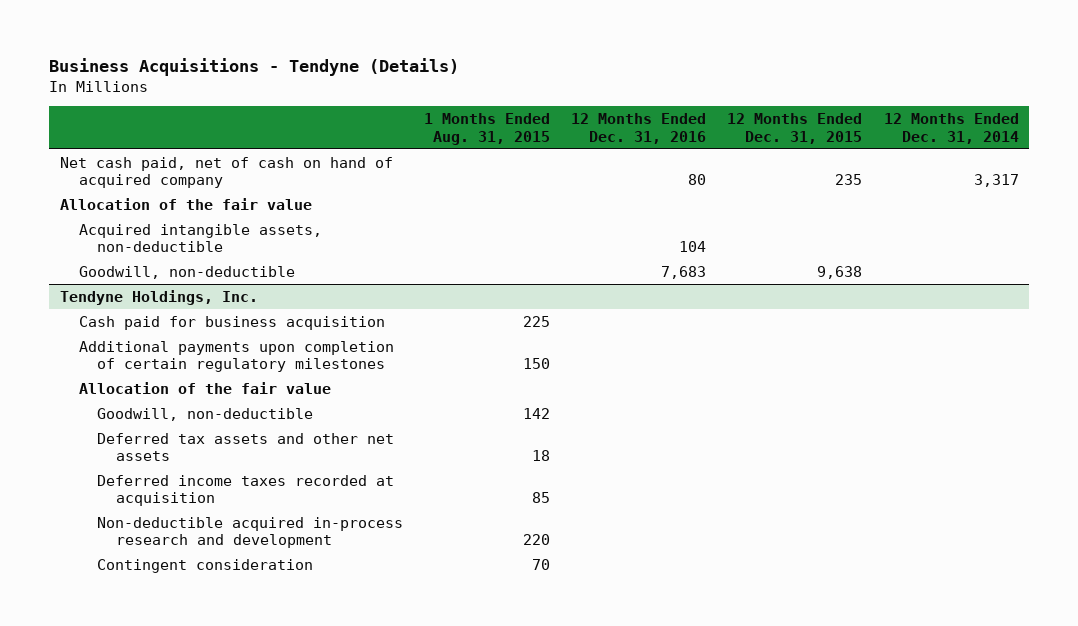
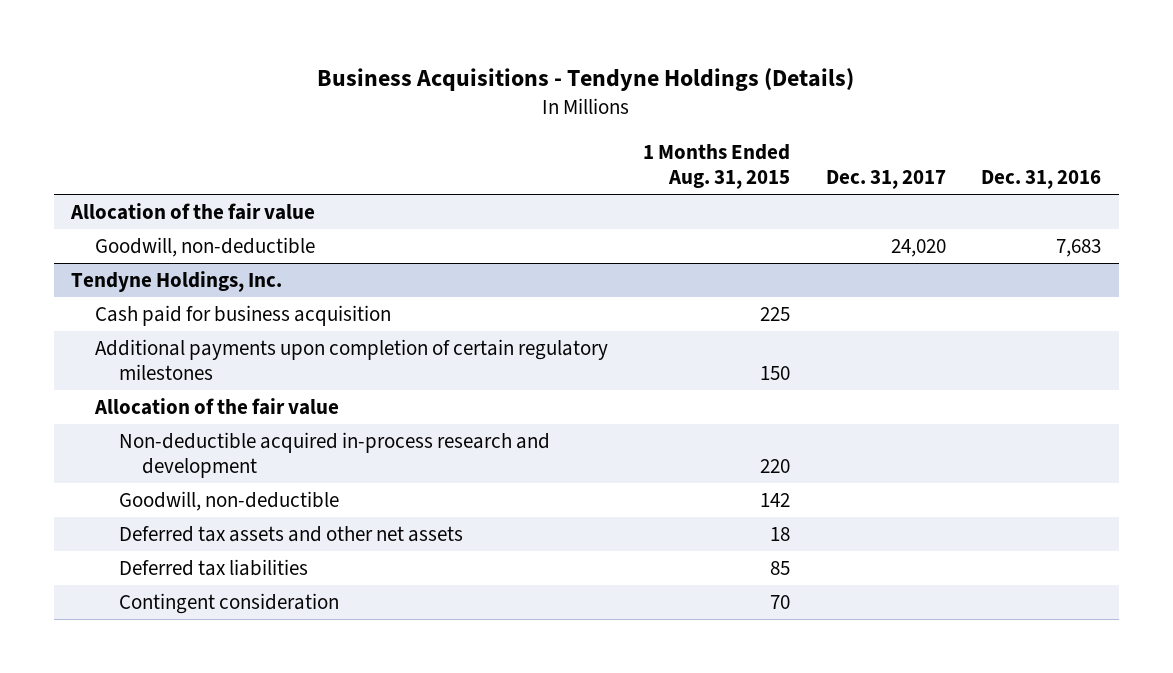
[49,58,460,77] Business Acquisitions - Tendyne (Details) -> [317,68,855,92] Business Acquisitions - Tendyne Holdings (Details)
[571,113,707,144] 12 Months Ended Dec. 31, 2016 -> none
[727,113,863,144] 12 Months Ended Dec. 31, 2015 -> none
[883,113,1019,144] 12 Months Ended Dec. 31, 2014 -> none
none -> [825,169,946,189] Dec. 31, 2017
none -> [981,169,1102,189] Dec. 31, 2016
[59,156,393,189] Net cash paid, net of cash on hand of acquired company -> none
[78,223,322,253] Acquired intangible assets, non-deductible -> none
[97,516,404,549] Non-deductible acquired in-process research and development -> [118,431,550,478] Non-deductible acquired in-process research and development
[97,474,395,507] Deferred income taxes recorded at acquisition -> [118,558,308,576] Deferred tax liabilities

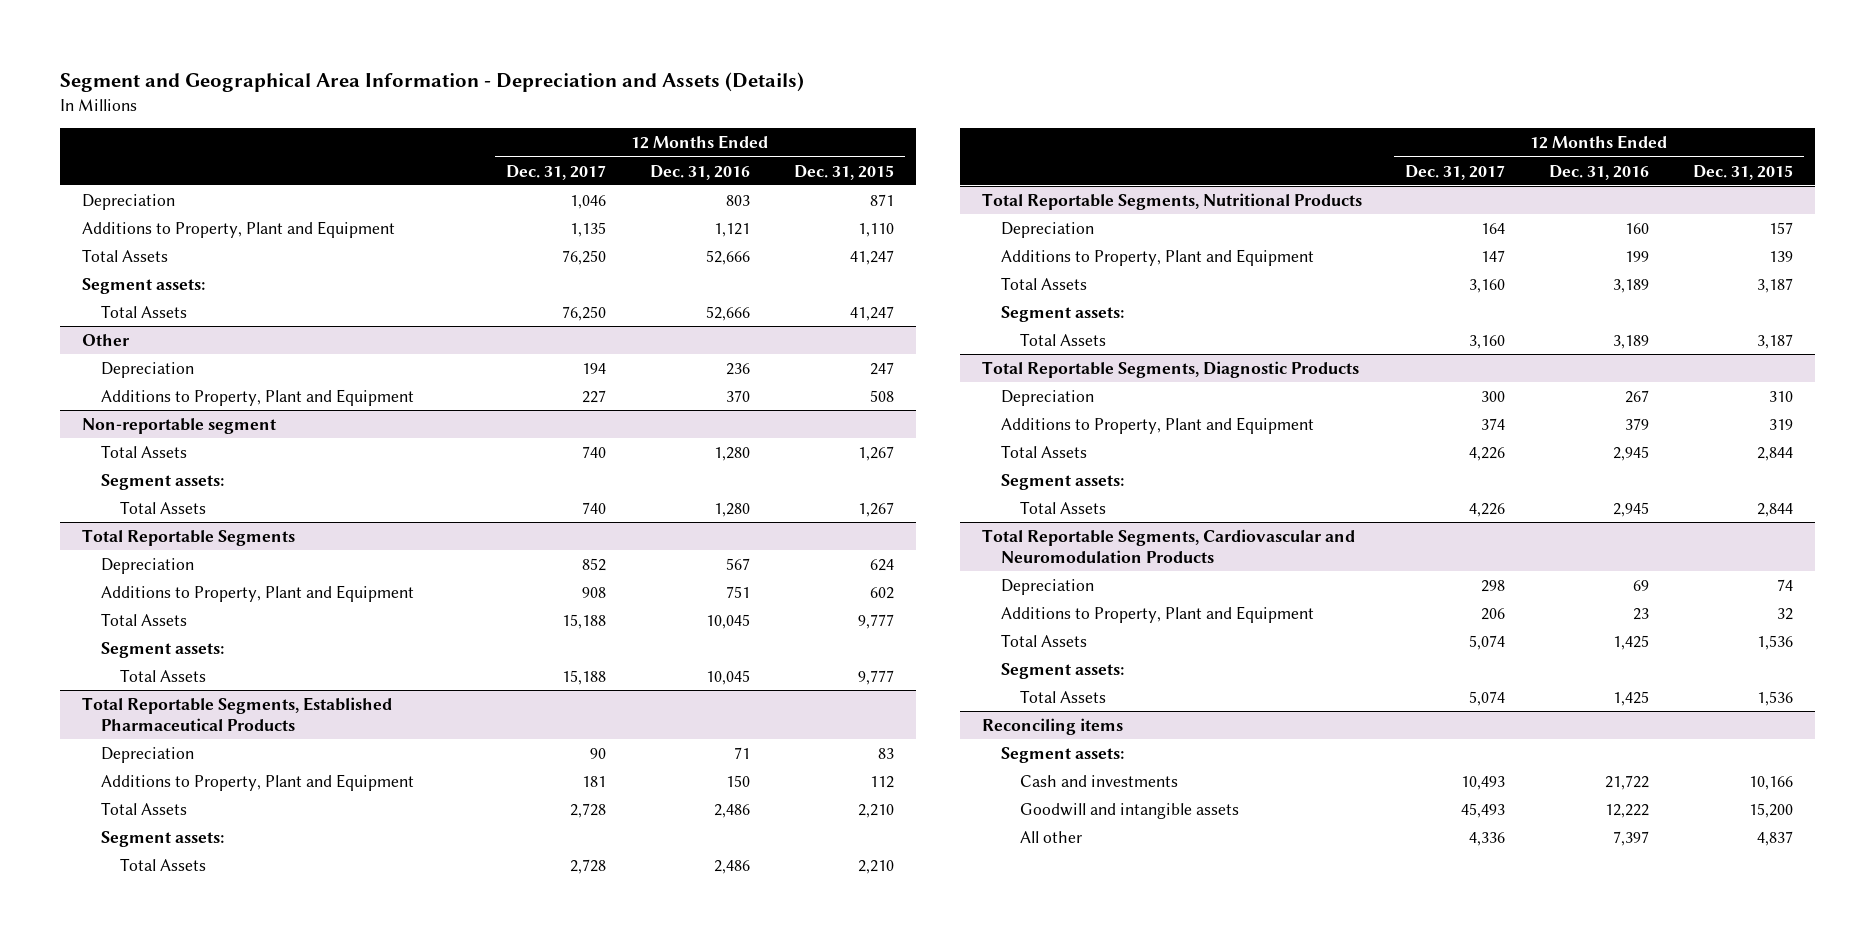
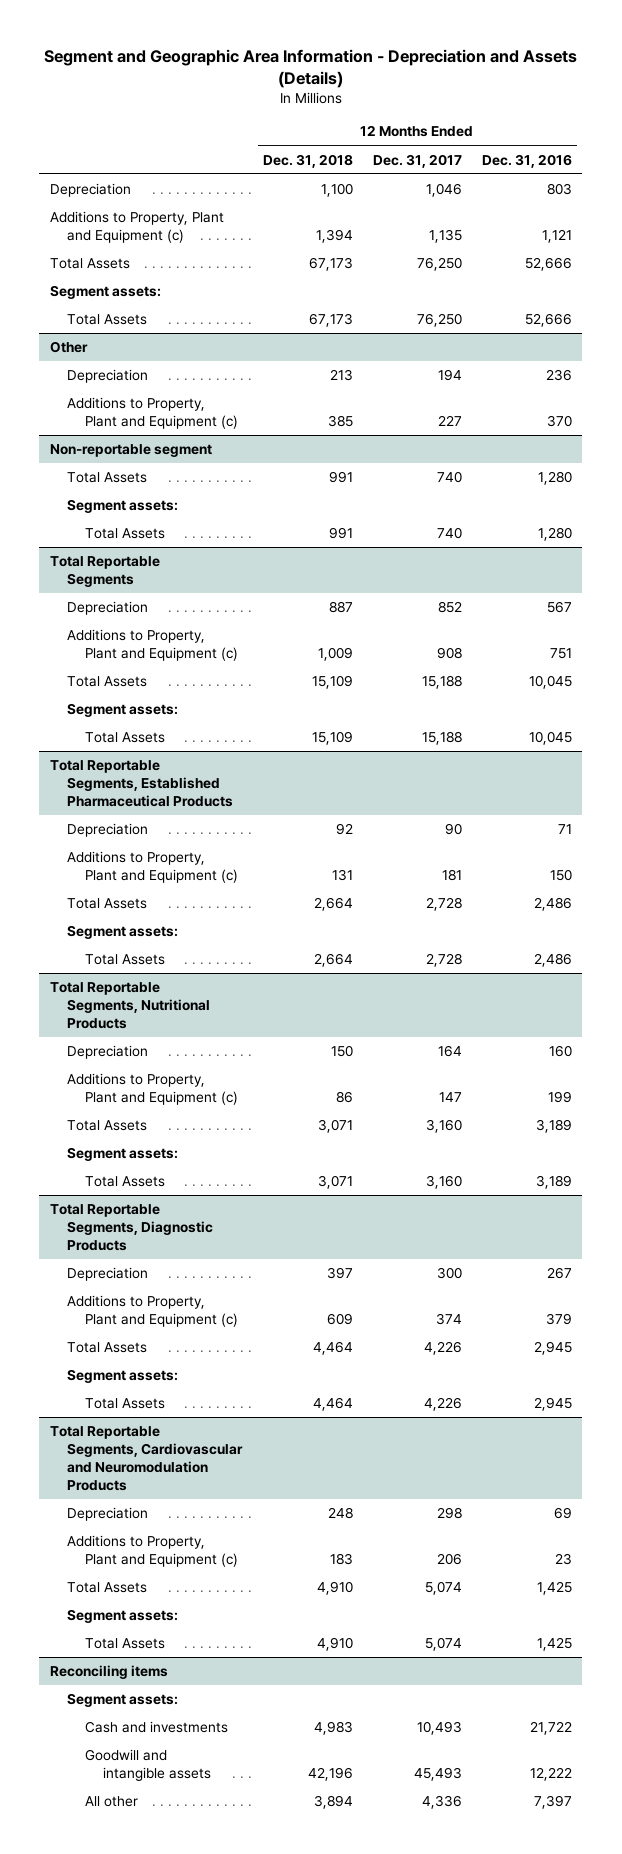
[59,72,804,93] Segment and Geographical Area Information - Depreciation and Assets (Details) -> [43,48,577,88] Segment and Geographic Area Information - Depreciation and Assets (Details)
[793,164,894,180] Dec. 31, 2015 -> none
none -> [262,153,353,168] Dec. 31, 2018
[81,220,395,238] Additions to Property, Plant and Equipment -> [49,211,224,244] Additions to Property, Plant and Equipment (c)
[100,388,414,406] Additions to Property, Plant and Equipment -> [67,397,239,430] Additions to Property, Plant and Equipment (c)
[100,584,414,602] Additions to Property, Plant and Equipment -> [67,629,239,662] Additions to Property, Plant and Equipment (c)
[100,773,414,791] Additions to Property, Plant and Equipment -> [67,851,239,884] Additions to Property, Plant and Equipment (c)
[1000,248,1314,266] Additions to Property, Plant and Equipment -> [67,1073,239,1106] Additions to Property, Plant and Equipment (c)
[1000,416,1314,434] Additions to Property, Plant and Equipment -> [67,1295,239,1328] Additions to Property, Plant and Equipment (c)
[1000,605,1314,623] Additions to Property, Plant and Equipment -> [67,1535,239,1568] Additions to Property, Plant and Equipment (c)

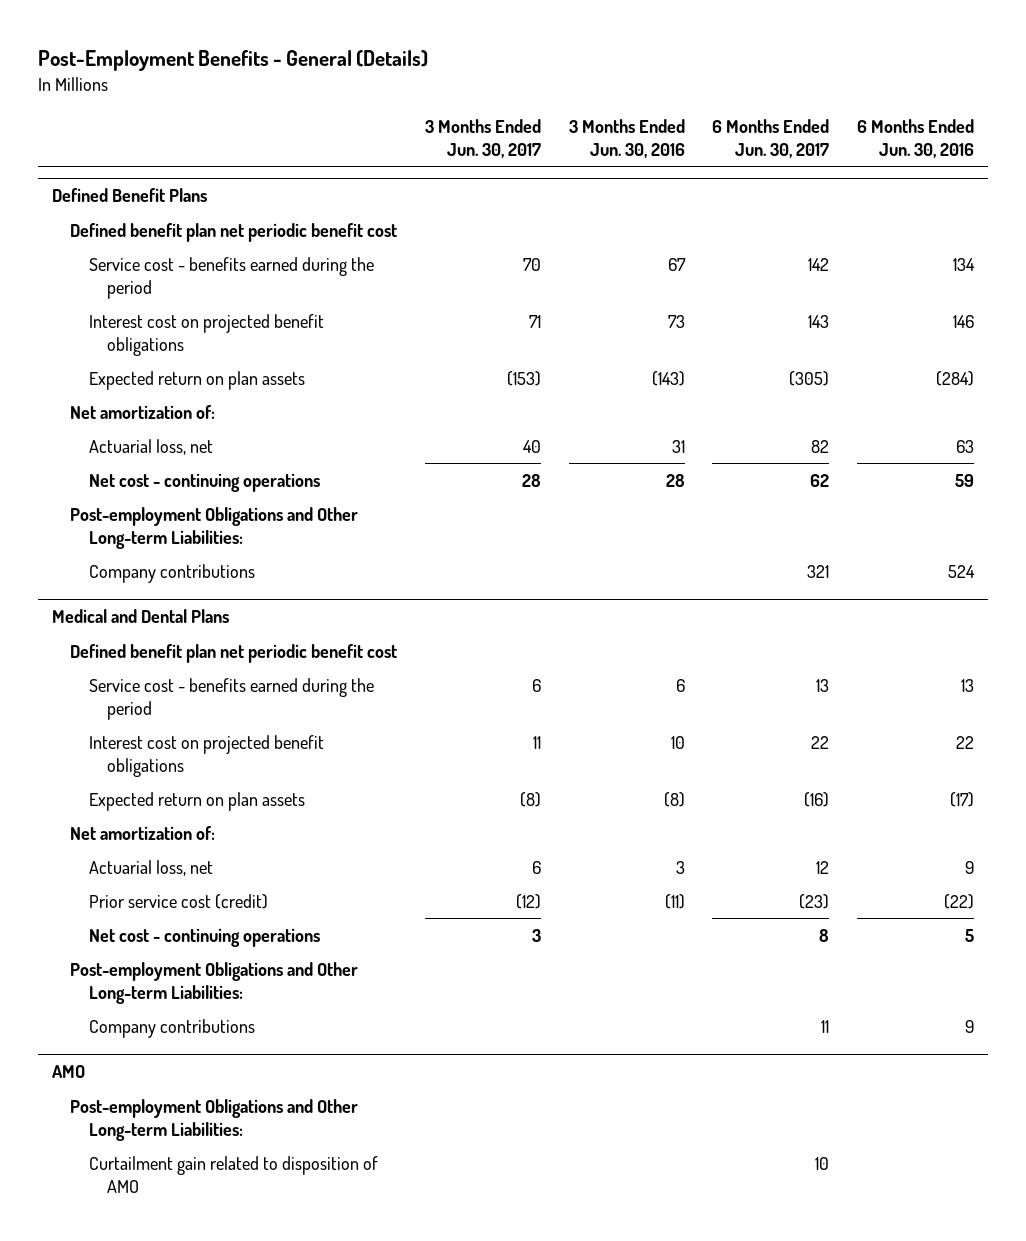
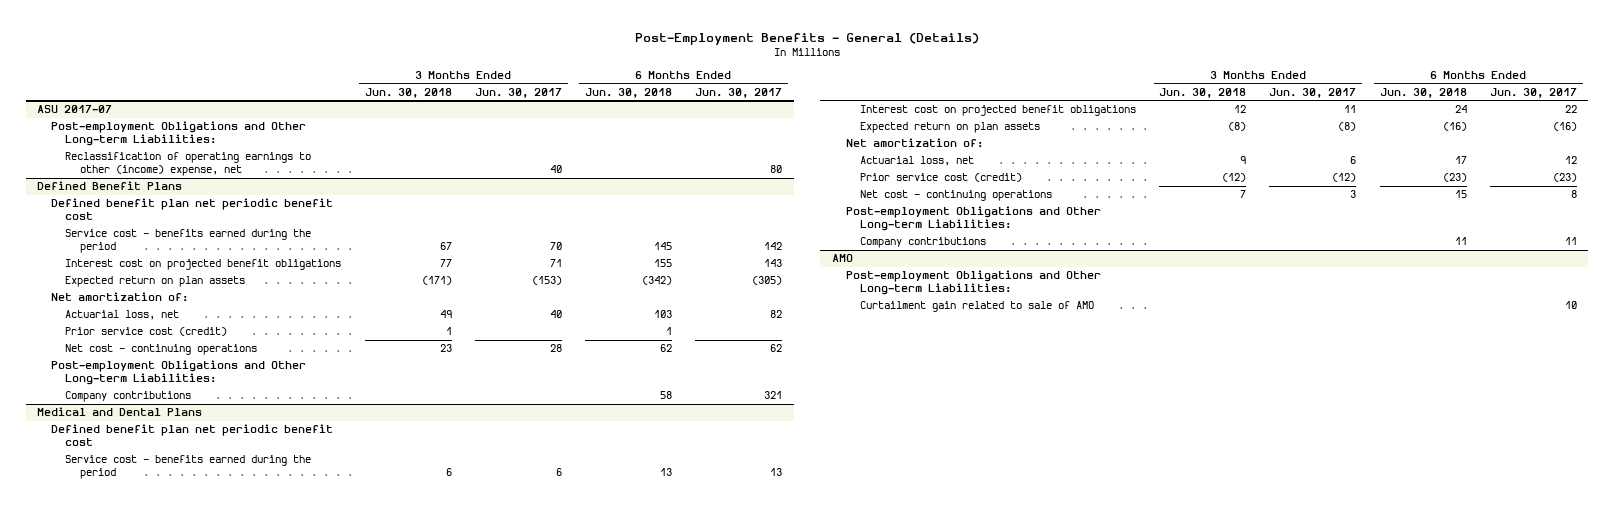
[568,118,685,158] 3 Months Ended Jun. 30, 2016 -> none
[856,118,974,158] 6 Months Ended Jun. 30, 2016 -> none
none -> [364,87,452,98] Jun. 30, 2018
none -> [584,87,672,98] Jun. 30, 2018
none -> [37,105,113,114] ASU 2017-07
none -> [51,121,307,147] Post-employment Obligations and Other Long-term Liabilities:
none -> [65,152,312,177] Reclassification of operating earnings to other (income) expense, net
none -> [65,327,228,337] Prior service cost (credit)
[88,1155,378,1193] Curtailment gain related to disposition of AMO -> [860,301,1095,313] Curtailment gain related to sale of AMO

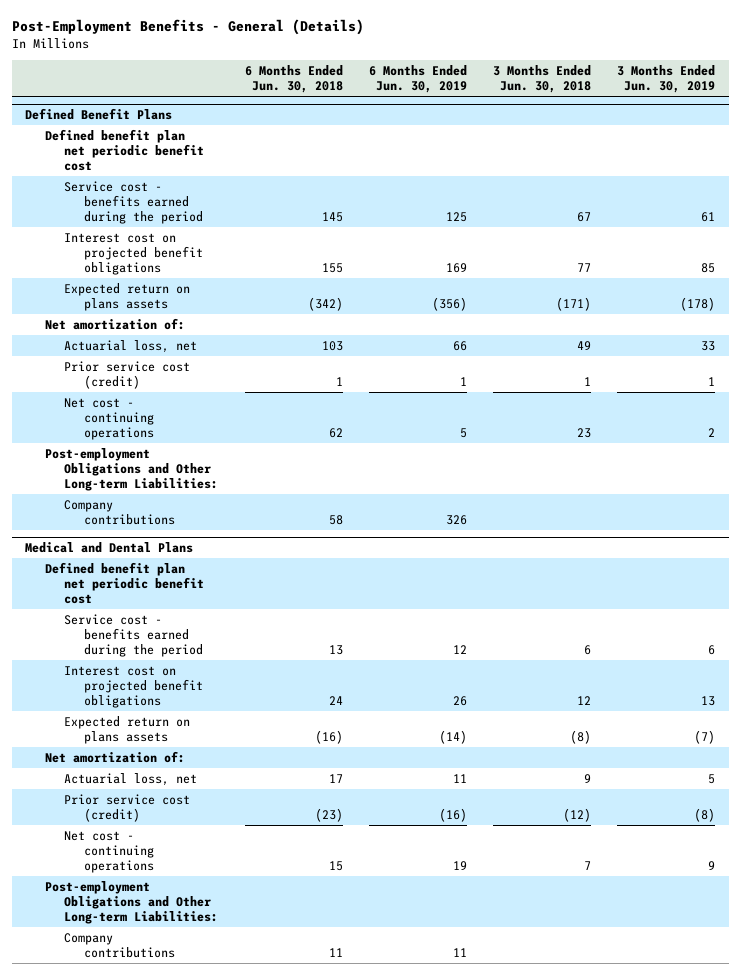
[474,87,562,98] Jun. 30, 2017 -> none
[695,87,783,98] Jun. 30, 2017 -> none
none -> [368,64,467,93] 6 Months Ended Jun. 30, 2019
none -> [617,64,716,93] 3 Months Ended Jun. 30, 2019
[37,105,113,114] ASU 2017-07 -> none
[51,121,307,147] Post-employment Obligations and Other Long-term Liabilities: -> none
[65,152,312,177] Reclassification of operating earnings to other (income) expense, net -> none
[65,276,246,288] Expected return on plan assets -> [64,282,191,311] Expected return on plans assets
[860,122,1041,134] Expected return on plan assets -> [64,715,191,744] Expected return on plans assets
[831,254,853,263] AMO -> none
[845,270,1101,296] Post-employment Obligations and Other Long-term Liabilities: -> none
[860,301,1095,313] Curtailment gain related to sale of AMO -> none

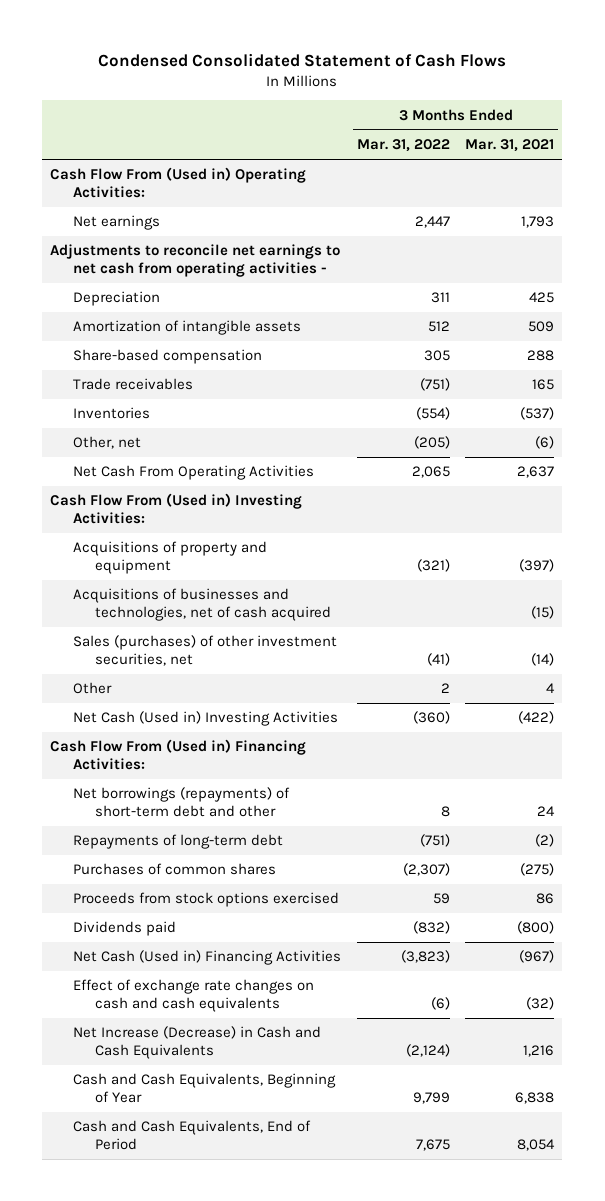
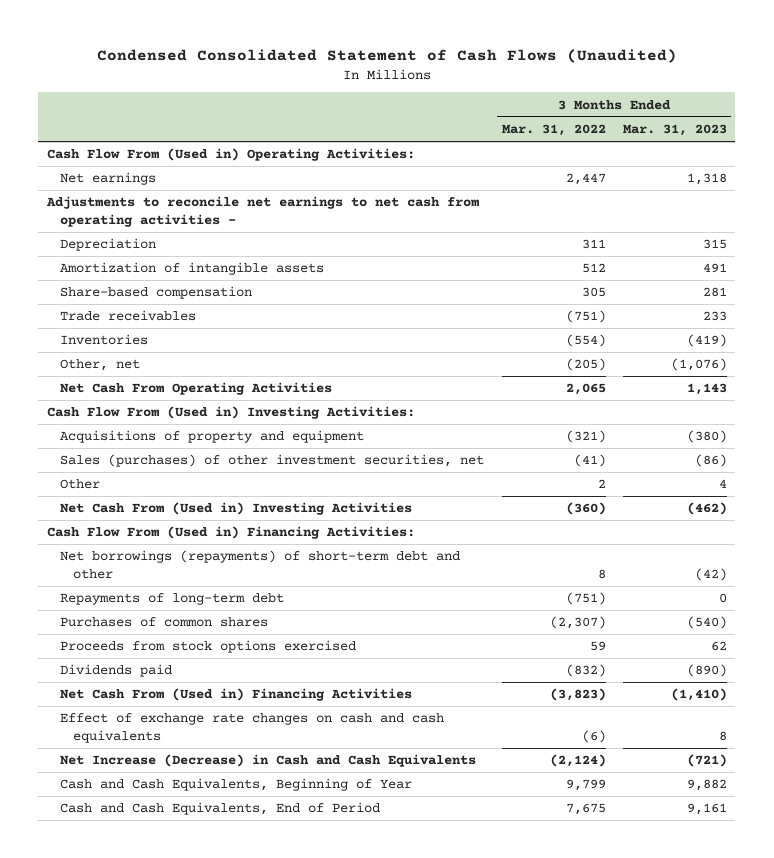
[98,52,507,67] Condensed Consolidated Statement of Cash Flows -> [96,48,677,63] Condensed Consolidated Statement of Cash Flows (Unaudited)
[465,139,555,153] Mar. 31, 2021 -> none
none -> [622,123,727,136] Mar. 31, 2023
[72,588,331,622] Acquisitions of businesses and technologies, net of cash acquired -> none
[72,711,338,727] Net Cash (Used in) Investing Activities -> [60,502,413,516] Net Cash From (Used in) Investing Activities
[72,950,341,966] Net Cash (Used in) Financing Activities -> [60,688,413,702] Net Cash From (Used in) Financing Activities

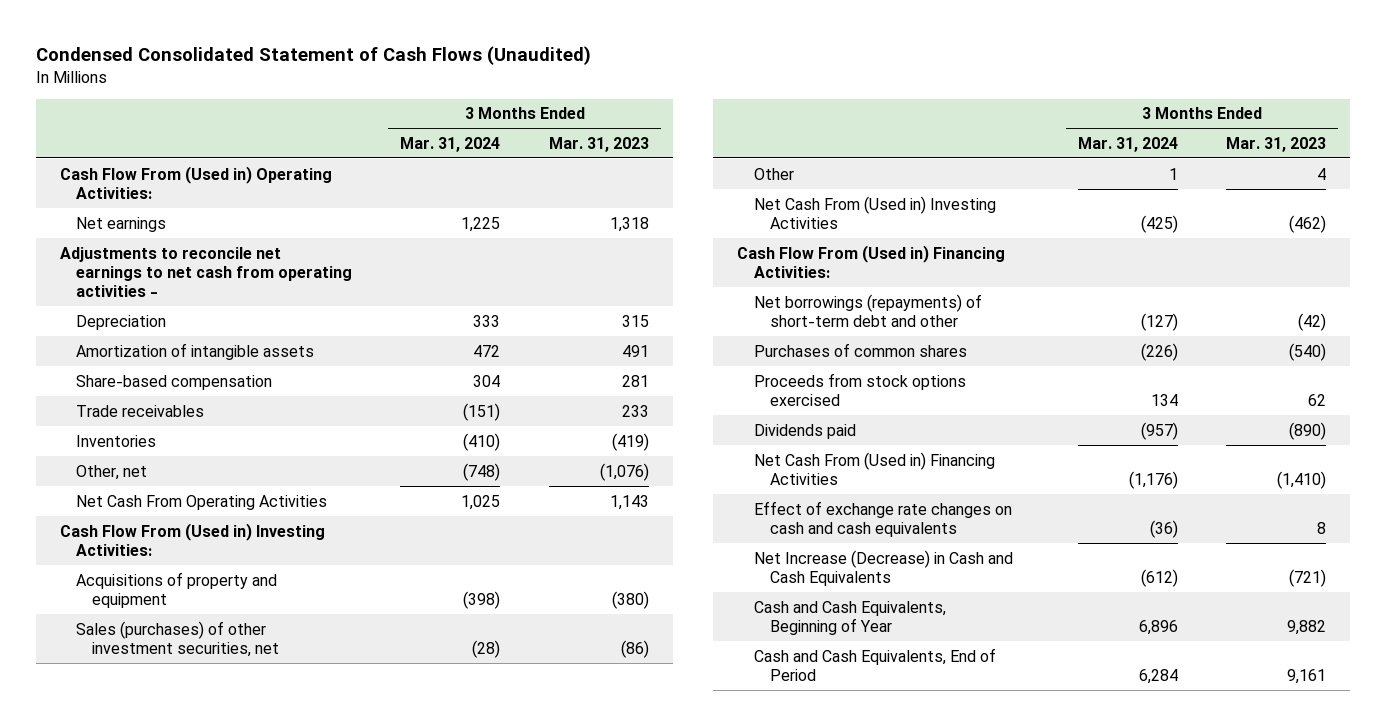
[501,123,606,136] Mar. 31, 2022 -> none
none -> [400,136,501,152] Mar. 31, 2024
[60,593,285,606] Repayments of long-term debt -> none

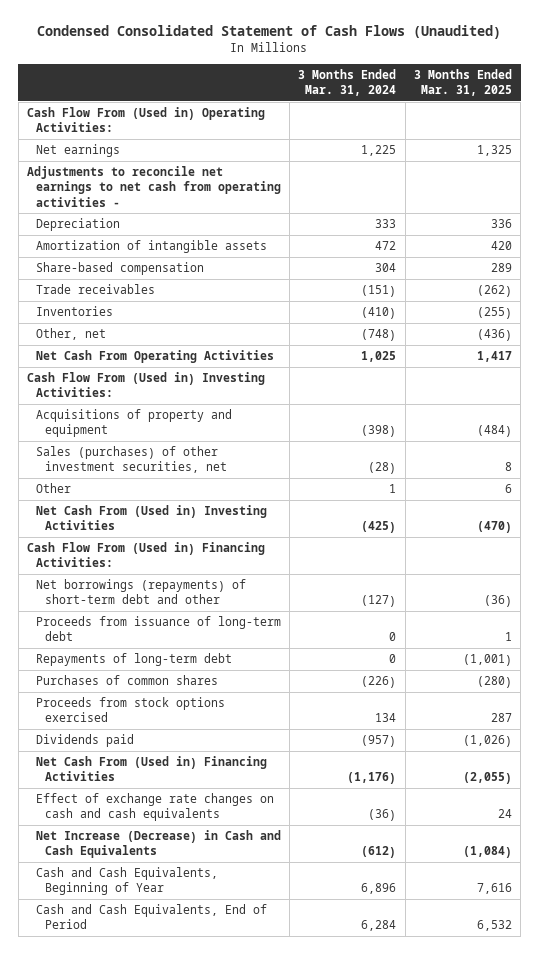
[548,136,649,152] Mar. 31, 2023 -> none
none -> [414,68,513,96] 3 Months Ended Mar. 31, 2025
none -> [35,616,281,642] Proceeds from issuance of long-term debt
none -> [35,653,232,667] Repayments of long-term debt

